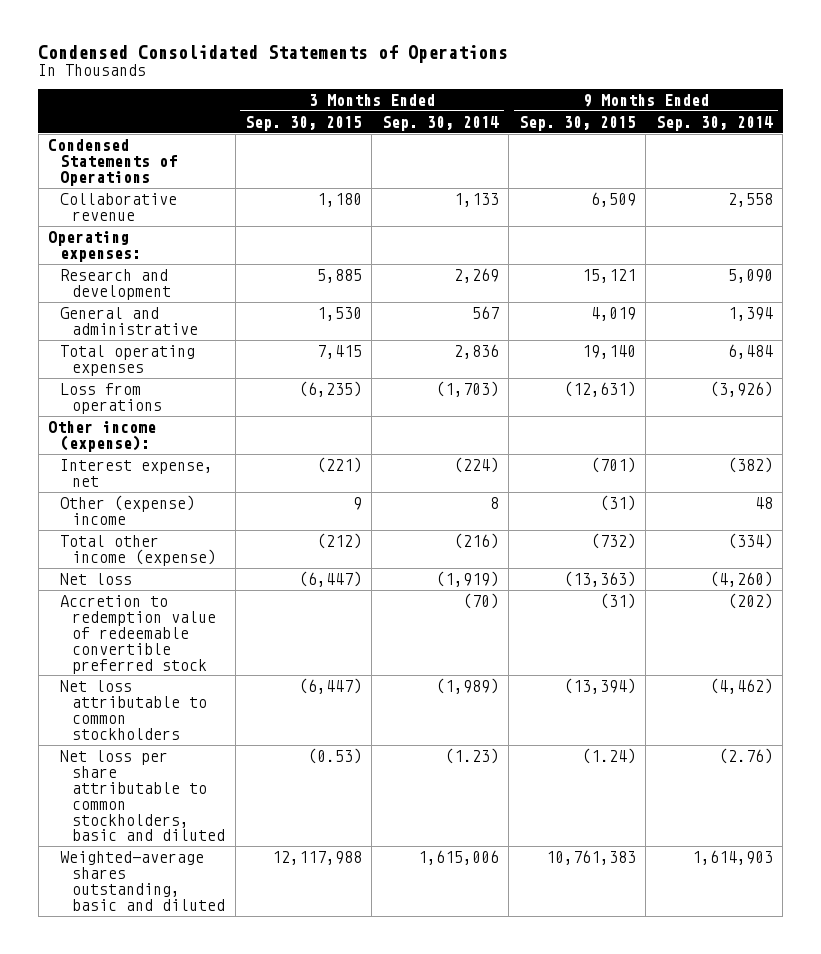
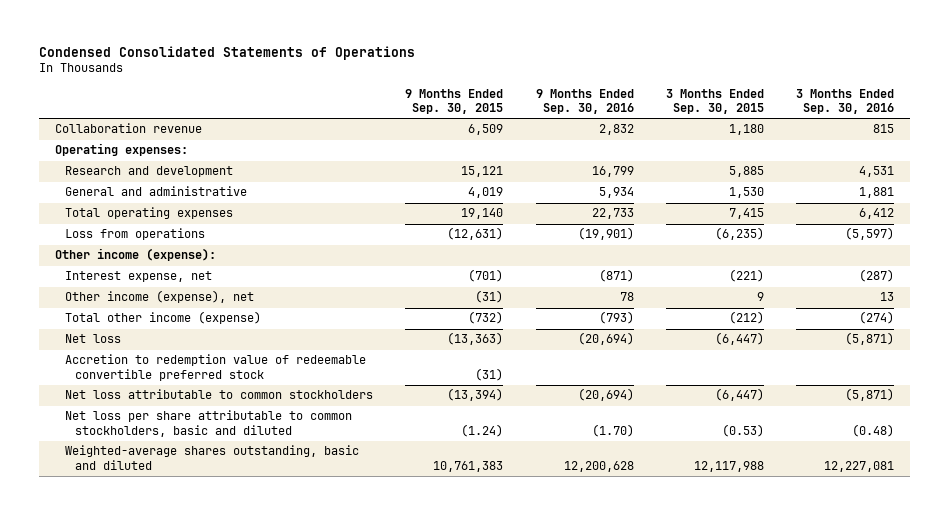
[381,115,499,131] Sep. 30, 2014 -> none
[655,115,773,131] Sep. 30, 2014 -> none
none -> [535,88,634,115] 9 Months Ended Sep. 30, 2016
none -> [796,88,895,115] 3 Months Ended Sep. 30, 2016
[48,138,178,186] Condensed Statements of Operations -> none
[60,192,178,221] Collaborative revenue -> [55,123,203,134] Collaboration revenue
[60,494,196,525] Other (expense) income -> [64,290,254,304] Other income (expense), net

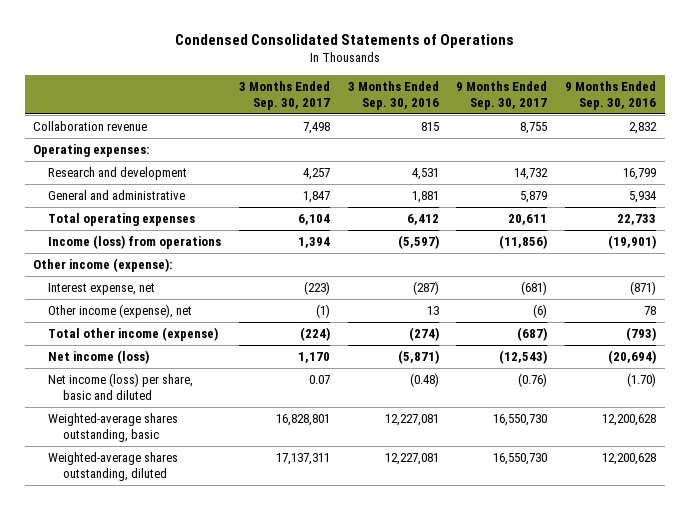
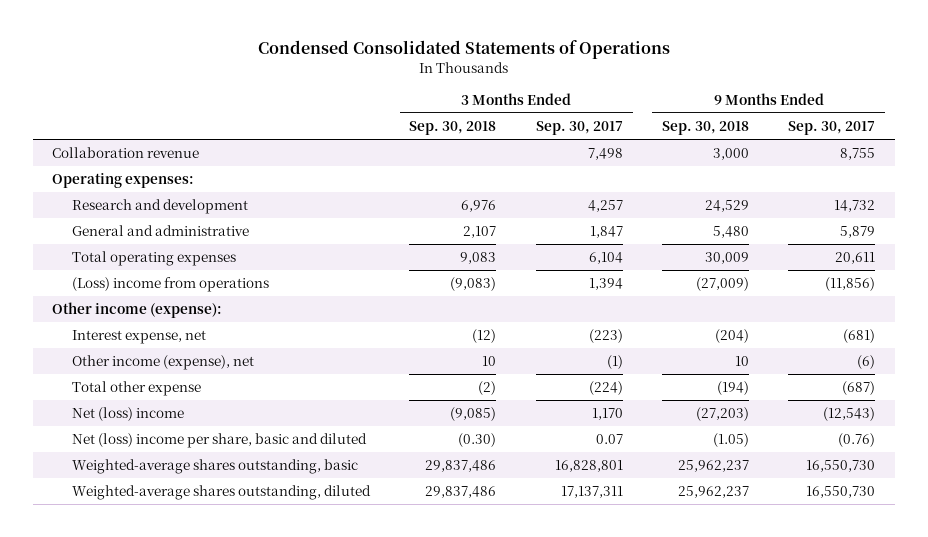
[347,81,439,110] 3 Months Ended Sep. 30, 2016 -> none
[565,81,657,110] 9 Months Ended Sep. 30, 2016 -> none
none -> [409,121,497,136] Sep. 30, 2018
none -> [661,121,749,136] Sep. 30, 2018
[48,235,222,250] Income (loss) from operations -> [72,277,270,293] (Loss) income from operations
[48,327,219,342] Total other income (expense) -> [72,381,202,397] Total other expense
[48,350,150,365] Net income (loss) -> [72,407,185,422] Net (loss) income
[48,373,194,400] Net income (loss) per share, basic and diluted -> [72,433,368,449] Net (loss) income per share, basic and diluted

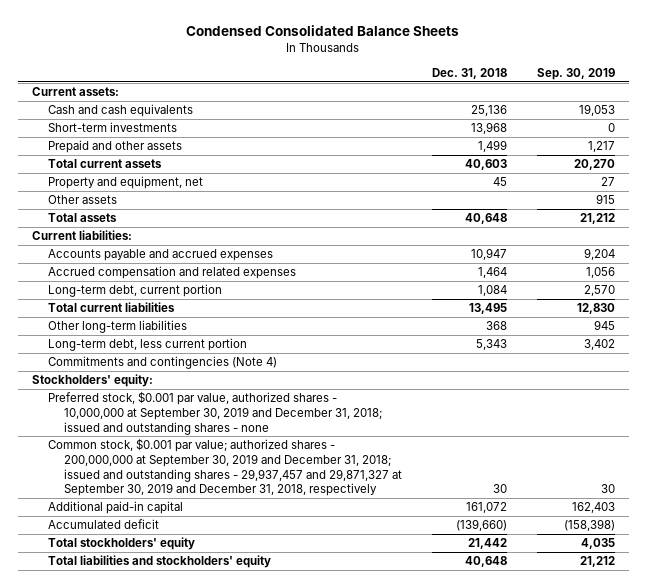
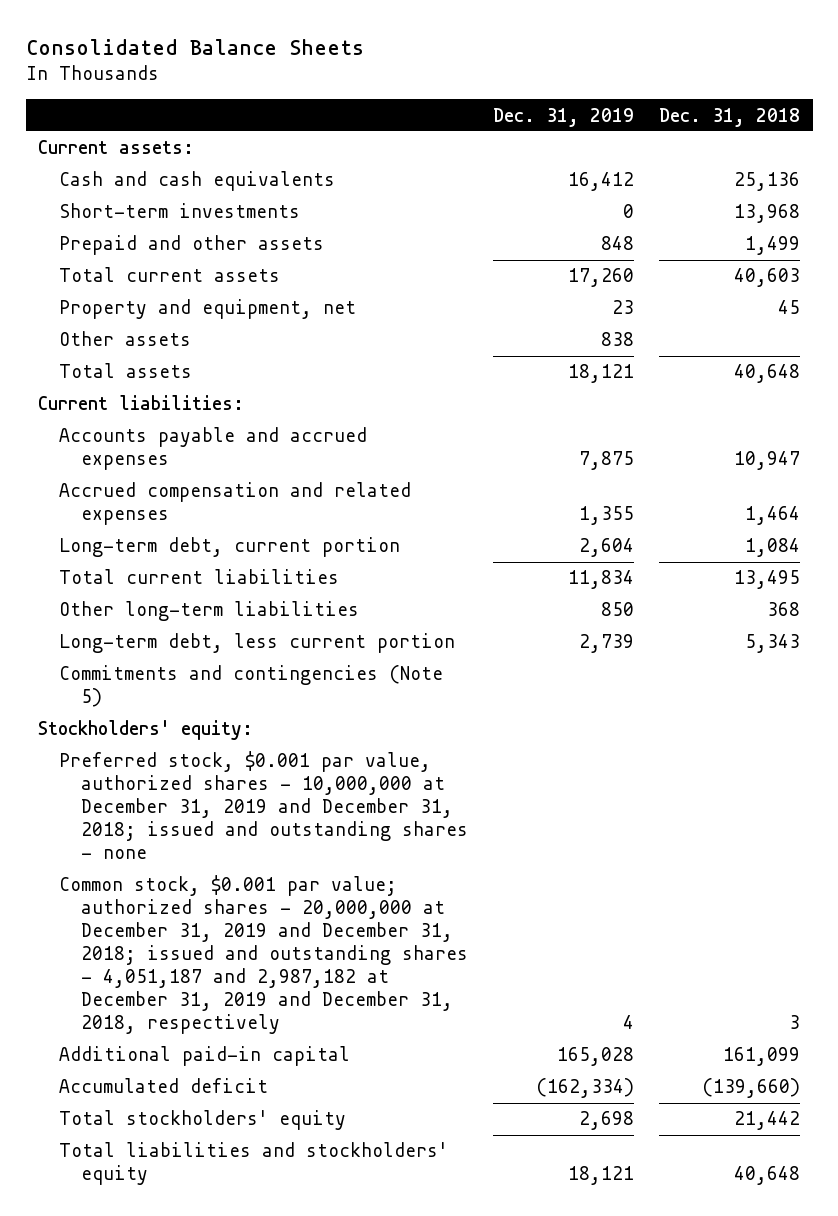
[186,24,460,36] Condensed Consolidated Balance Sheets -> [25,38,364,55] Consolidated Balance Sheets
[536,67,615,80] Sep. 30, 2019 -> none
none -> [492,107,634,127] Dec. 31, 2019
[48,356,278,370] Commitments and contingencies (Note 4) -> [59,665,444,708] Commitments and contingencies (Note 5)
[48,391,383,435] Preferred stock, $0.001 par value, authorized shares - 10,000,000 at September 30, 2019 and December 31, 2018; issued and outstanding shares - none -> [59,751,468,860] Preferred stock, $0.001 par value, authorized shares - 10,000,000 at December 31, 2019 and December 31, 2018; issued and outstanding shares - none
[48,438,403,497] Common stock, $0.001 par value; authorized shares - 200,000,000 at September 30, 2019 and December 31, 2018; issued and outstanding shares - 29,937,457 and 29,871,327 at September 30, 2019 and December 31, 2018, respectively -> [59,875,468,1035] Common stock, $0.001 par value; authorized shares - 20,000,000 at December 31, 2019 and December 31, 2018; issued and outstanding shares - 4,051,187 and 2,987,182 at December 31, 2019 and December 31, 2018, respectively
[492,484,507,494] 30 -> [789,1015,801,1030] 3
[465,502,507,514] 161,072 -> [723,1047,801,1067] 161,099

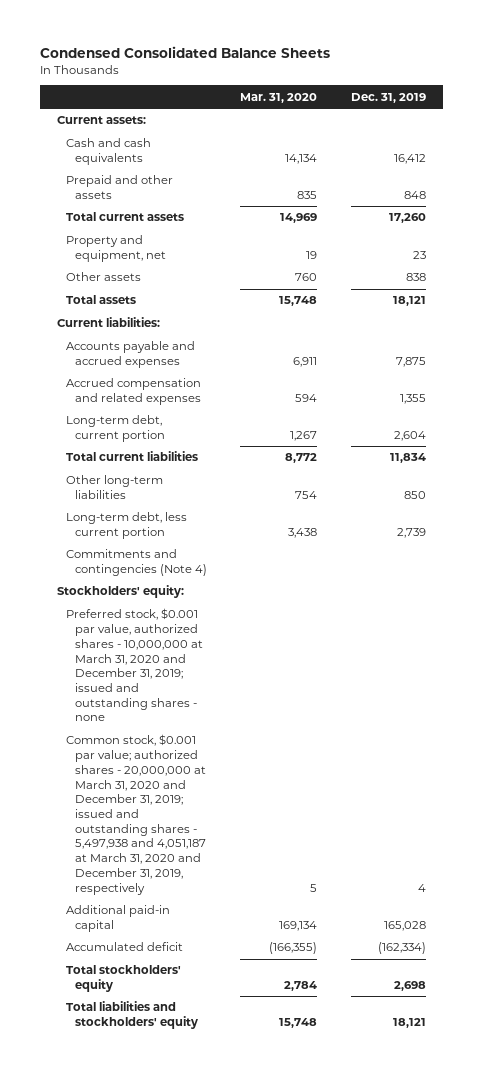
[25,38,364,55] Consolidated Balance Sheets -> [39,46,330,59] Condensed Consolidated Balance Sheets
[659,107,801,127] Dec. 31, 2018 -> none
none -> [240,92,318,103] Mar. 31, 2020
[59,203,301,219] Short-term investments -> none
[59,665,444,708] Commitments and contingencies (Note 5) -> [65,549,207,577] Commitments and contingencies (Note 4)
[59,751,468,860] Preferred stock, $0.001 par value, authorized shares - 10,000,000 at December 31, 2019 and December 31, 2018; issued and outstanding shares - none -> [65,608,203,722] Preferred stock, $0.001 par value, authorized shares - 10,000,000 at March 31, 2020 and December 31, 2019; issued and outstanding shares - none
[59,875,468,1035] Common stock, $0.001 par value; authorized shares - 20,000,000 at December 31, 2019 and December 31, 2018; issued and outstanding shares - 4,051,187 and 2,987,182 at December 31, 2019 and December 31, 2018, respectively -> [65,734,206,895] Common stock, $0.001 par value; authorized shares - 20,000,000 at March 31, 2020 and December 31, 2019; issued and outstanding shares - 5,497,938 and 4,051,187 at March 31, 2020 and December 31, 2019, respectively

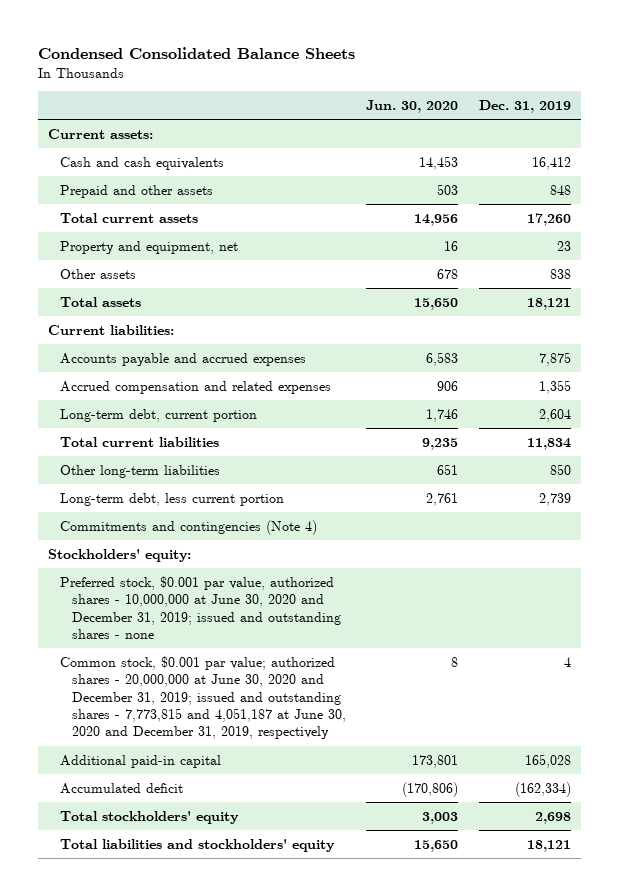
[240,92,318,103] Mar. 31, 2020 -> none
none -> [366,99,459,113] Jun. 30, 2020
[65,608,203,722] Preferred stock, $0.001 par value, authorized shares - 10,000,000 at March 31, 2020 and December 31, 2019; issued and outstanding shares - none -> [59,575,341,639] Preferred stock, $0.001 par value, authorized shares - 10,000,000 at June 30, 2020 and December 31, 2019; issued and outstanding shares - none
[65,734,206,895] Common stock, $0.001 par value; authorized shares - 20,000,000 at March 31, 2020 and December 31, 2019; issued and outstanding shares - 5,497,938 and 4,051,187 at March 31, 2020 and December 31, 2019, respectively -> [59,655,346,740] Common stock, $0.001 par value; authorized shares - 20,000,000 at June 30, 2020 and December 31, 2019; issued and outstanding shares - 7,773,815 and 4,051,187 at June 30, 2020 and December 31, 2019, respectively

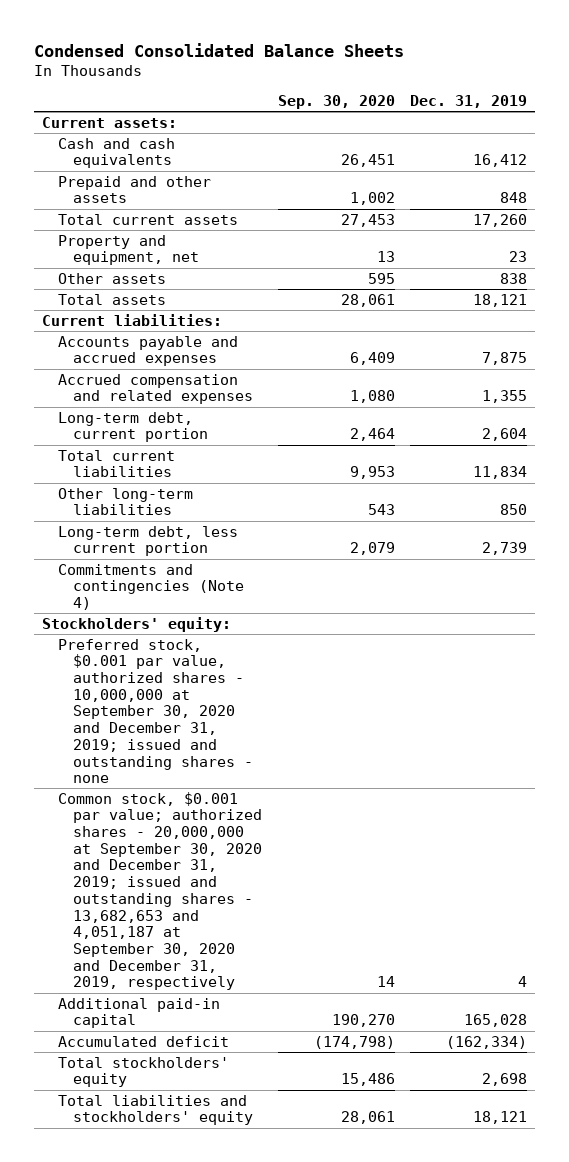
[366,99,459,113] Jun. 30, 2020 -> none
none -> [277,95,395,110] Sep. 30, 2020
[59,575,341,639] Preferred stock, $0.001 par value, authorized shares - 10,000,000 at June 30, 2020 and December 31, 2019; issued and outstanding shares - none -> [57,638,254,784] Preferred stock, $0.001 par value, authorized shares - 10,000,000 at September 30, 2020 and December 31, 2019; issued and outstanding shares - none
[59,655,346,740] Common stock, $0.001 par value; authorized shares - 20,000,000 at June 30, 2020 and December 31, 2019; issued and outstanding shares - 7,773,815 and 4,051,187 at June 30, 2020 and December 31, 2019, respectively -> [57,791,263,991] Common stock, $0.001 par value; authorized shares - 20,000,000 at September 30, 2020 and December 31, 2019; issued and outstanding shares - 13,682,653 and 4,051,187 at September 30, 2020 and December 31, 2019, respectively

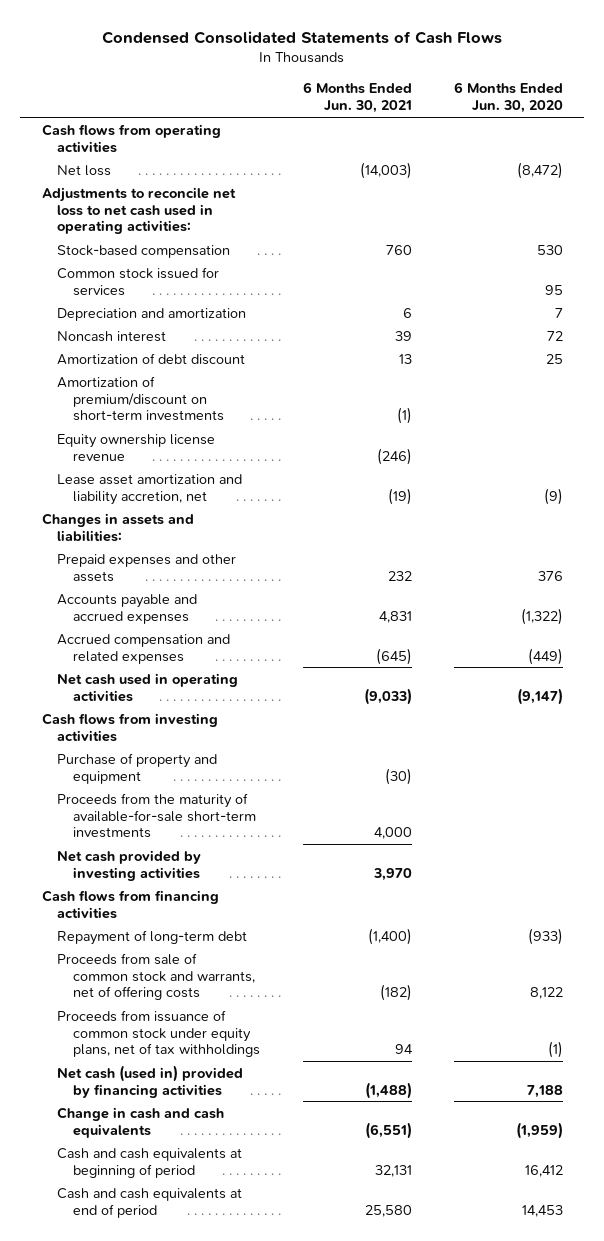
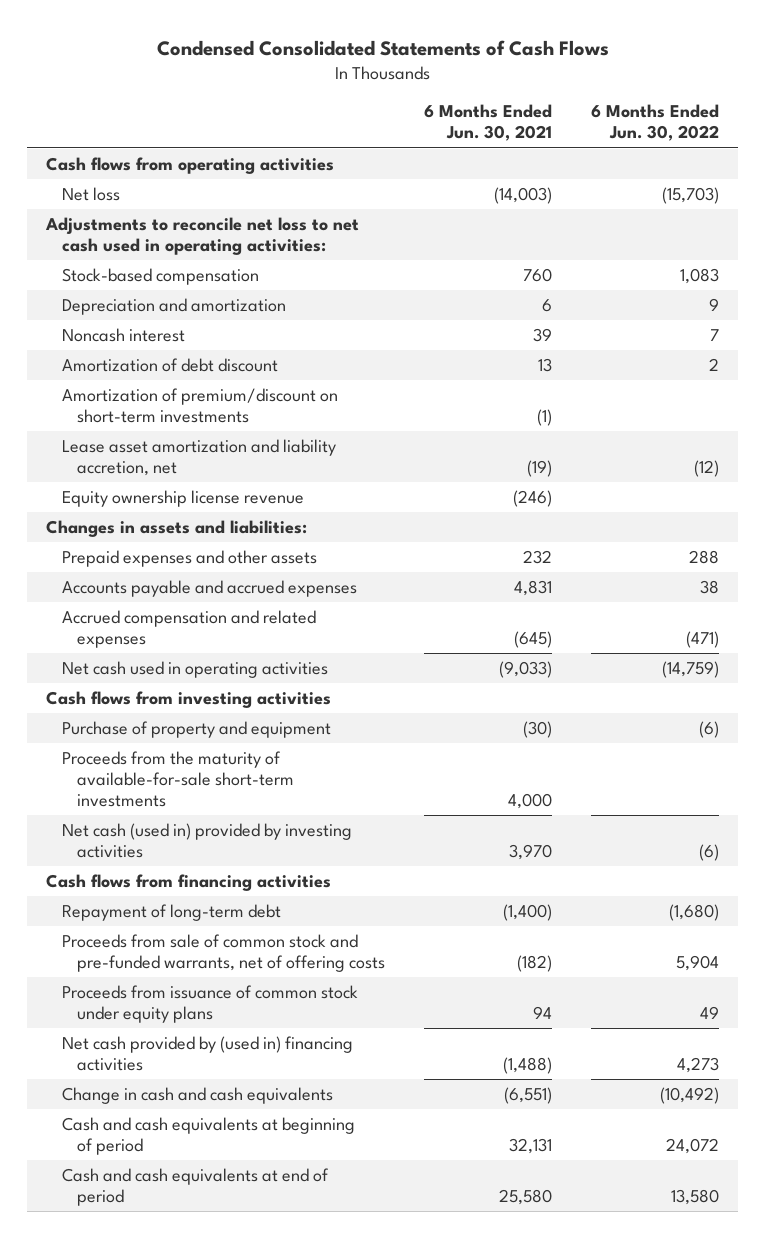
[453,82,563,114] 6 Months Ended Jun. 30, 2020 -> none
none -> [590,104,719,142] 6 Months Ended Jun. 30, 2022
[57,266,220,296] Common stock issued for services -> none
[57,433,216,461] Equity ownership license revenue -> [61,490,304,508] Equity ownership license revenue
[57,849,202,881] Net cash provided by investing activities -> [61,823,352,859] Net cash (used in) provided by investing activities
[57,952,256,1001] Proceeds from sale of common stock and warrants, net of offering costs -> [61,934,386,973] Proceeds from sale of common stock and pre-funded warrants, net of offering costs
[57,1009,261,1058] Proceeds from issuance of common stock under equity plans, net of tax withholdings -> [61,985,358,1024] Proceeds from issuance of common stock under equity plans
[57,1064,244,1098] Net cash (used in) provided by financing activities -> [61,1036,353,1072] Net cash provided by (used in) financing activities

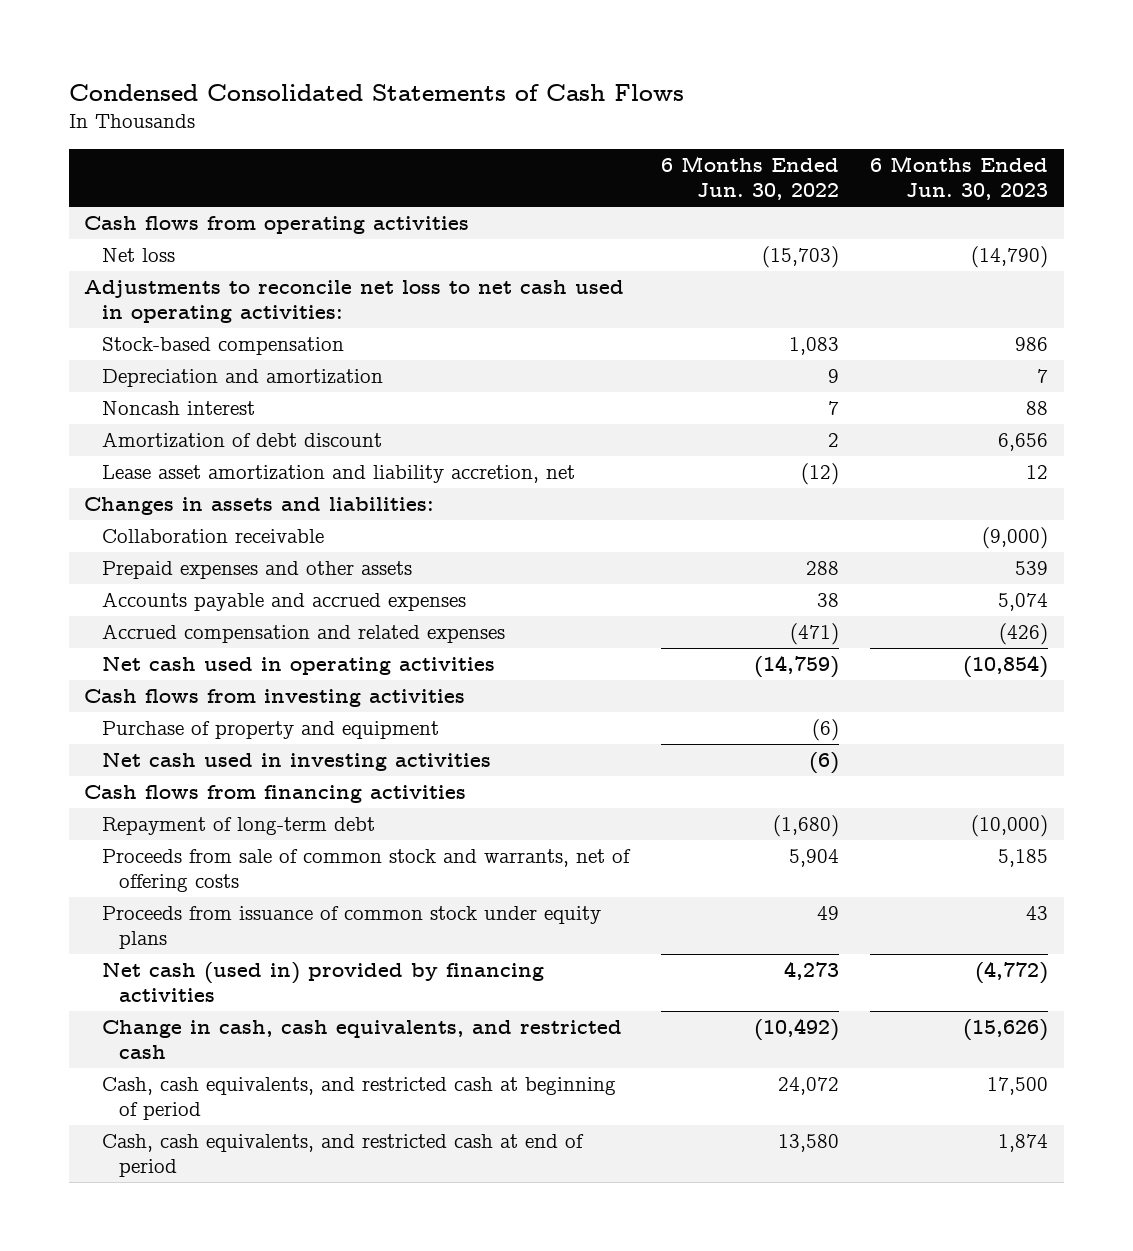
[424,104,553,142] 6 Months Ended Jun. 30, 2021 -> none
none -> [870,156,1049,201] 6 Months Ended Jun. 30, 2023
[61,388,338,424] Amortization of premium/discount on short-term investments -> none
[61,490,304,508] Equity ownership license revenue -> none
none -> [101,529,324,544] Collaboration receivable
[61,751,295,808] Proceeds from the maturity of available-for-sale short-term investments -> none
[61,823,352,859] Net cash (used in) provided by investing activities -> [101,752,491,772] Net cash used in investing activities
[61,934,386,973] Proceeds from sale of common stock and pre-funded warrants, net of offering costs -> [101,849,631,892] Proceeds from sale of common stock and warrants, net of offering costs
[61,1036,353,1072] Net cash provided by (used in) financing activities -> [101,962,544,1002] Net cash (used in) provided by financing activities
[61,1087,333,1105] Change in cash and cash equivalents -> [101,1020,622,1059] Change in cash, cash equivalents, and restricted cash
[61,1117,355,1156] Cash and cash equivalents at beginning of period -> [101,1077,616,1120] Cash, cash equivalents, and restricted cash at beginning of period
[61,1168,329,1207] Cash and cash equivalents at end of period -> [101,1134,584,1177] Cash, cash equivalents, and restricted cash at end of period

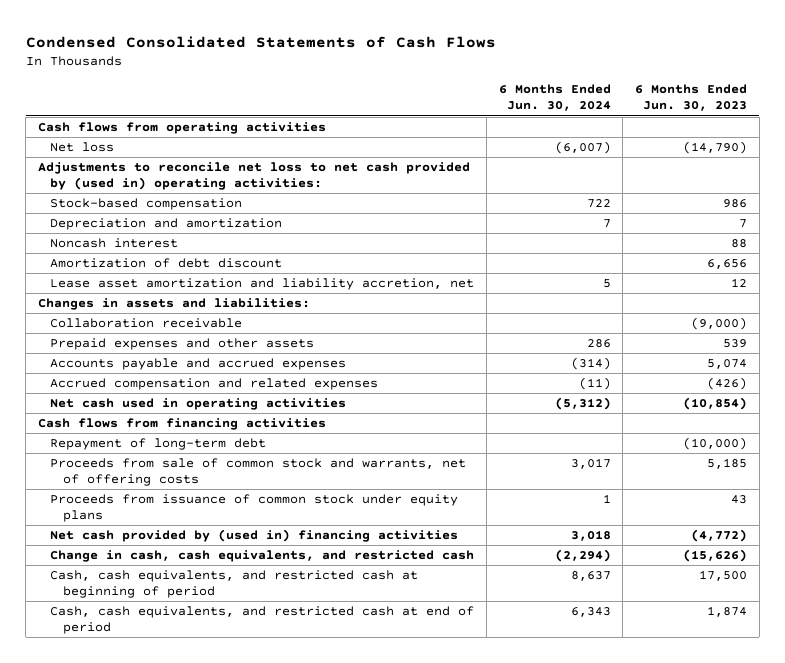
[660,156,839,201] 6 Months Ended Jun. 30, 2022 -> none
none -> [498,84,611,112] 6 Months Ended Jun. 30, 2024
[84,280,625,323] Adjustments to reconcile net loss to net cash used in operating activities: -> [37,162,470,191] Adjustments to reconcile net loss to net cash provided by (used in) operating activities:
[84,689,466,708] Cash flows from investing activities -> none
[101,721,439,740] Purchase of property and equipment -> none
[101,752,491,772] Net cash used in investing activities -> none
[101,962,544,1002] Net cash (used in) provided by financing activities -> [50,529,459,543] Net cash provided by (used in) financing activities

